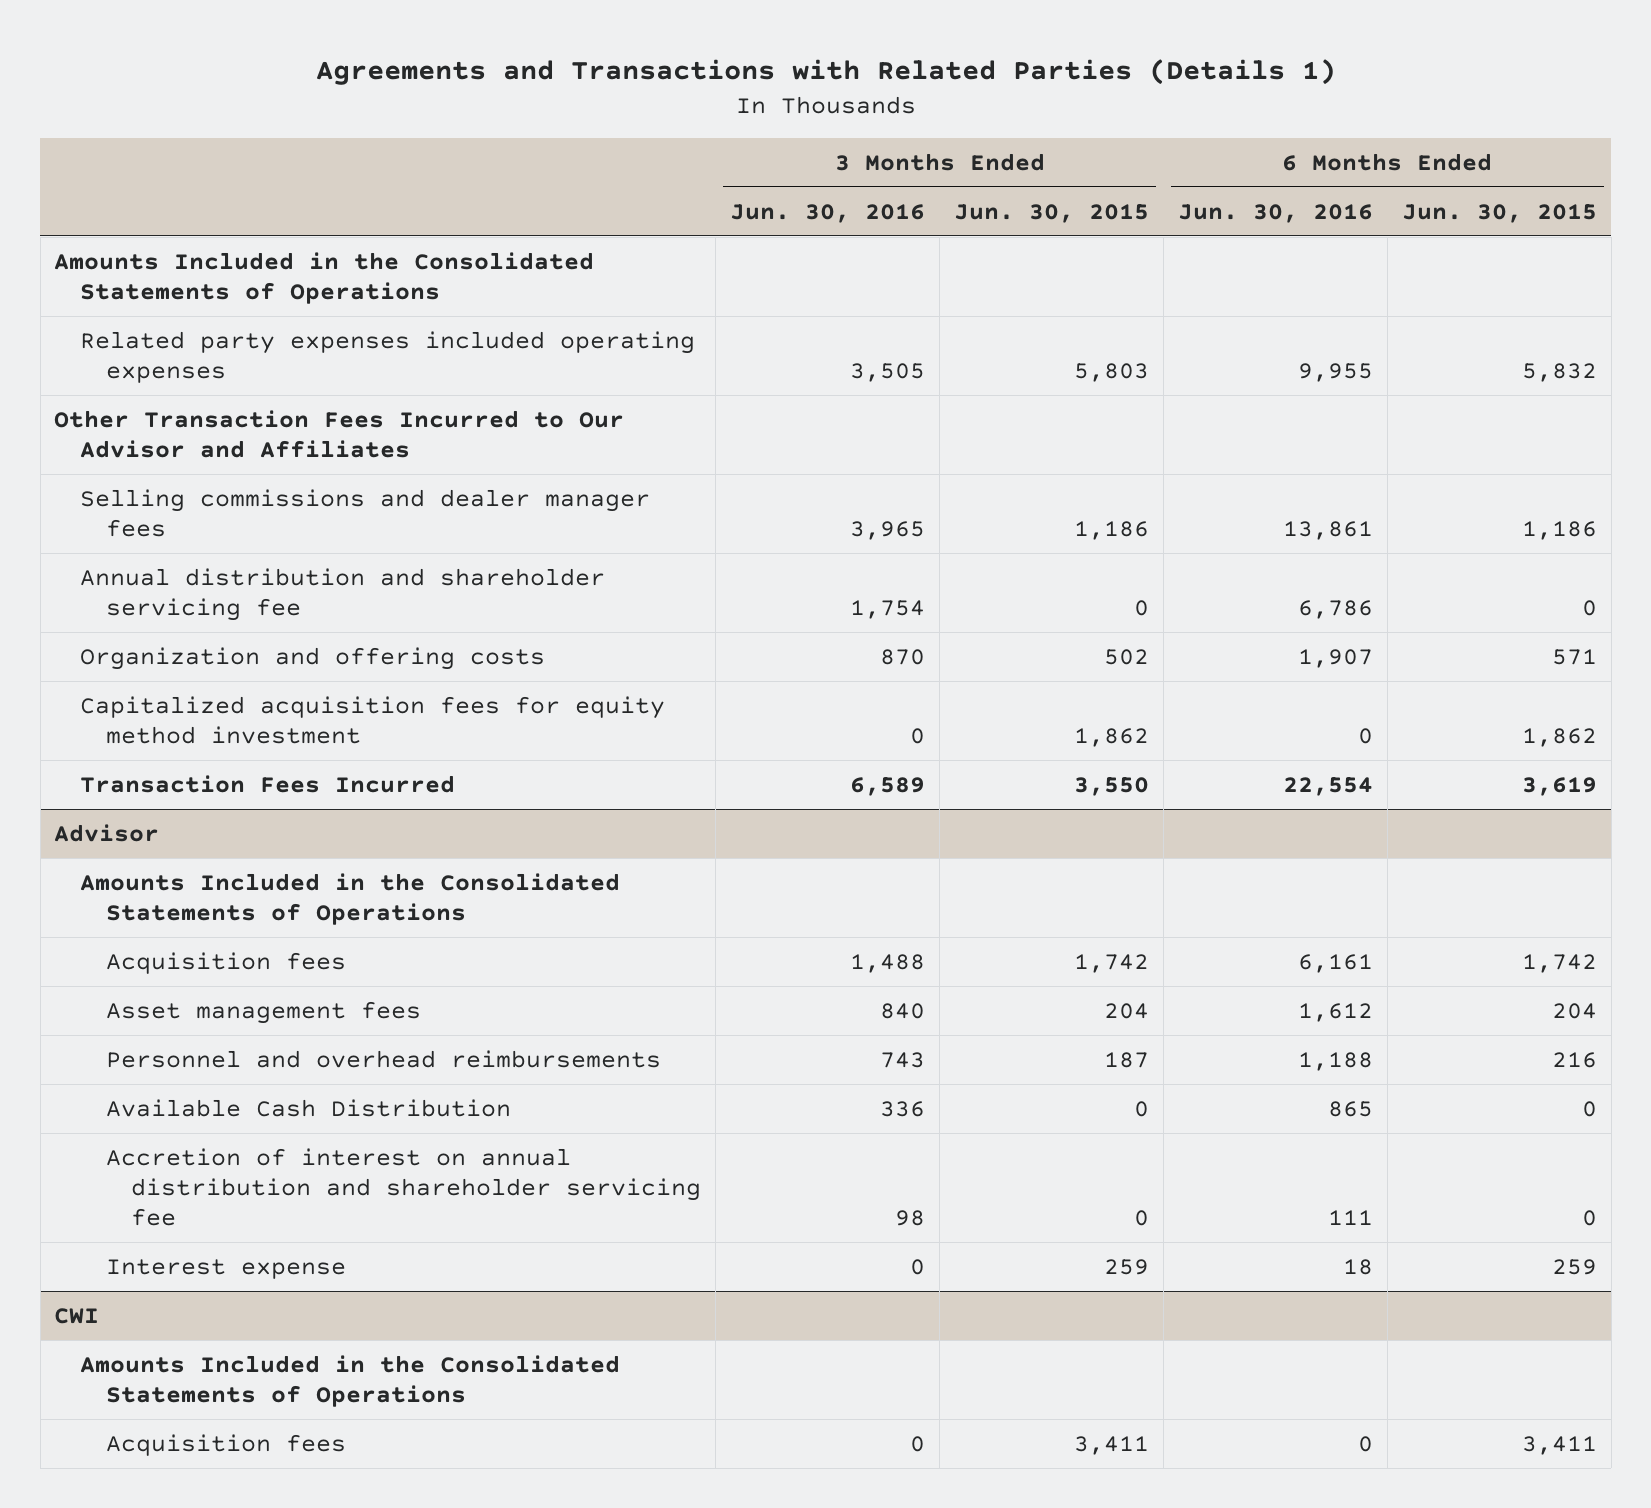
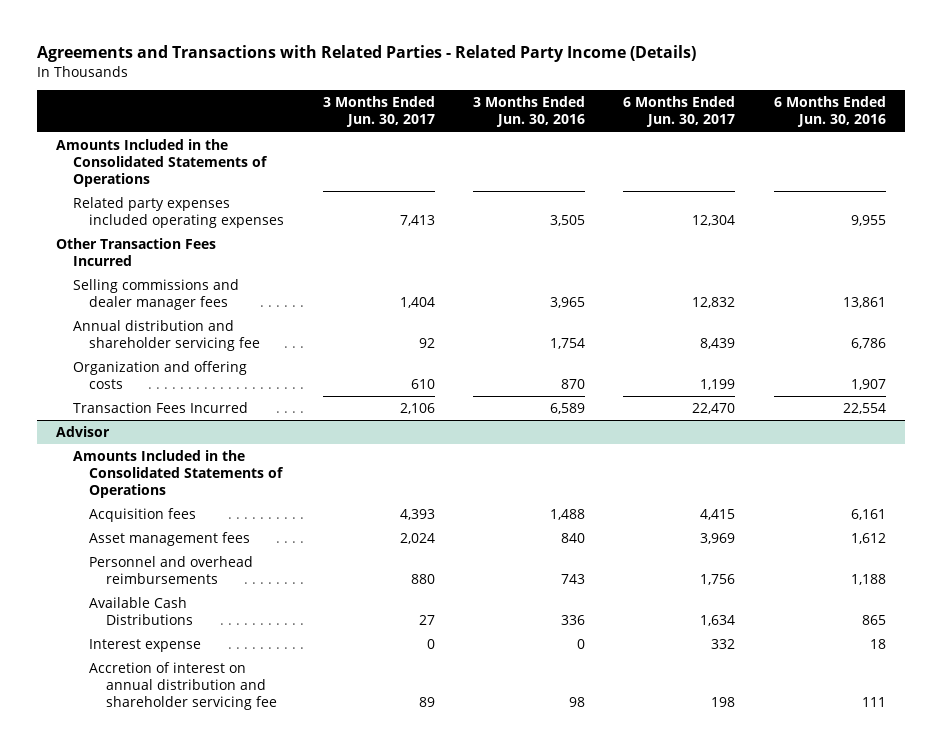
[315,58,1336,85] Agreements and Transactions with Related Parties (Details 1) -> [36,45,696,63] Agreements and Transactions with Related Parties - Related Party Income (Details)
[954,203,1150,223] Jun. 30, 2015 -> none
[1401,203,1597,223] Jun. 30, 2015 -> none
none -> [322,96,435,128] 3 Months Ended Jun. 30, 2017
none -> [623,96,736,128] 6 Months Ended Jun. 30, 2017
[54,409,625,458] Other Transaction Fees Incurred to Our Advisor and Affiliates -> [56,237,217,267] Other Transaction Fees Incurred
[80,695,666,744] Capitalized acquisition fees for equity method investment -> none
[105,1098,511,1117] Available Cash Distribution -> [89,596,194,626] Available Cash Distributions
[54,1307,100,1324] CWI -> none
[80,1354,621,1407] Amounts Included in the Consolidated Statements of Operations -> none
[105,1433,346,1456] Acquisition fees -> none
[105,1147,702,1227] Accretion of interest on annual distribution and shareholder servicing fee -> [89,661,278,711] Accretion of interest on annual distribution and shareholder servicing fee

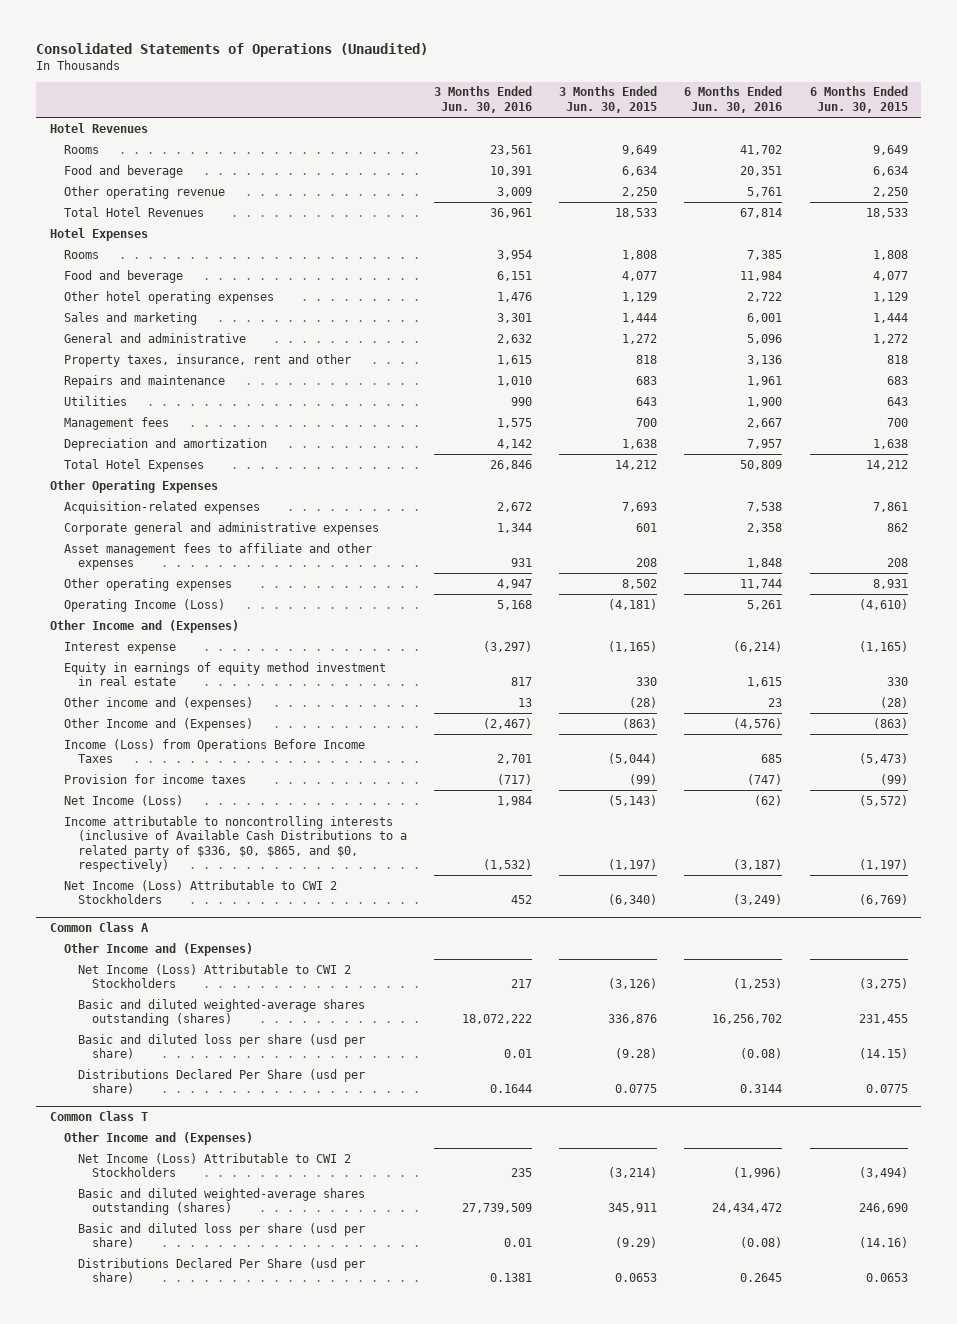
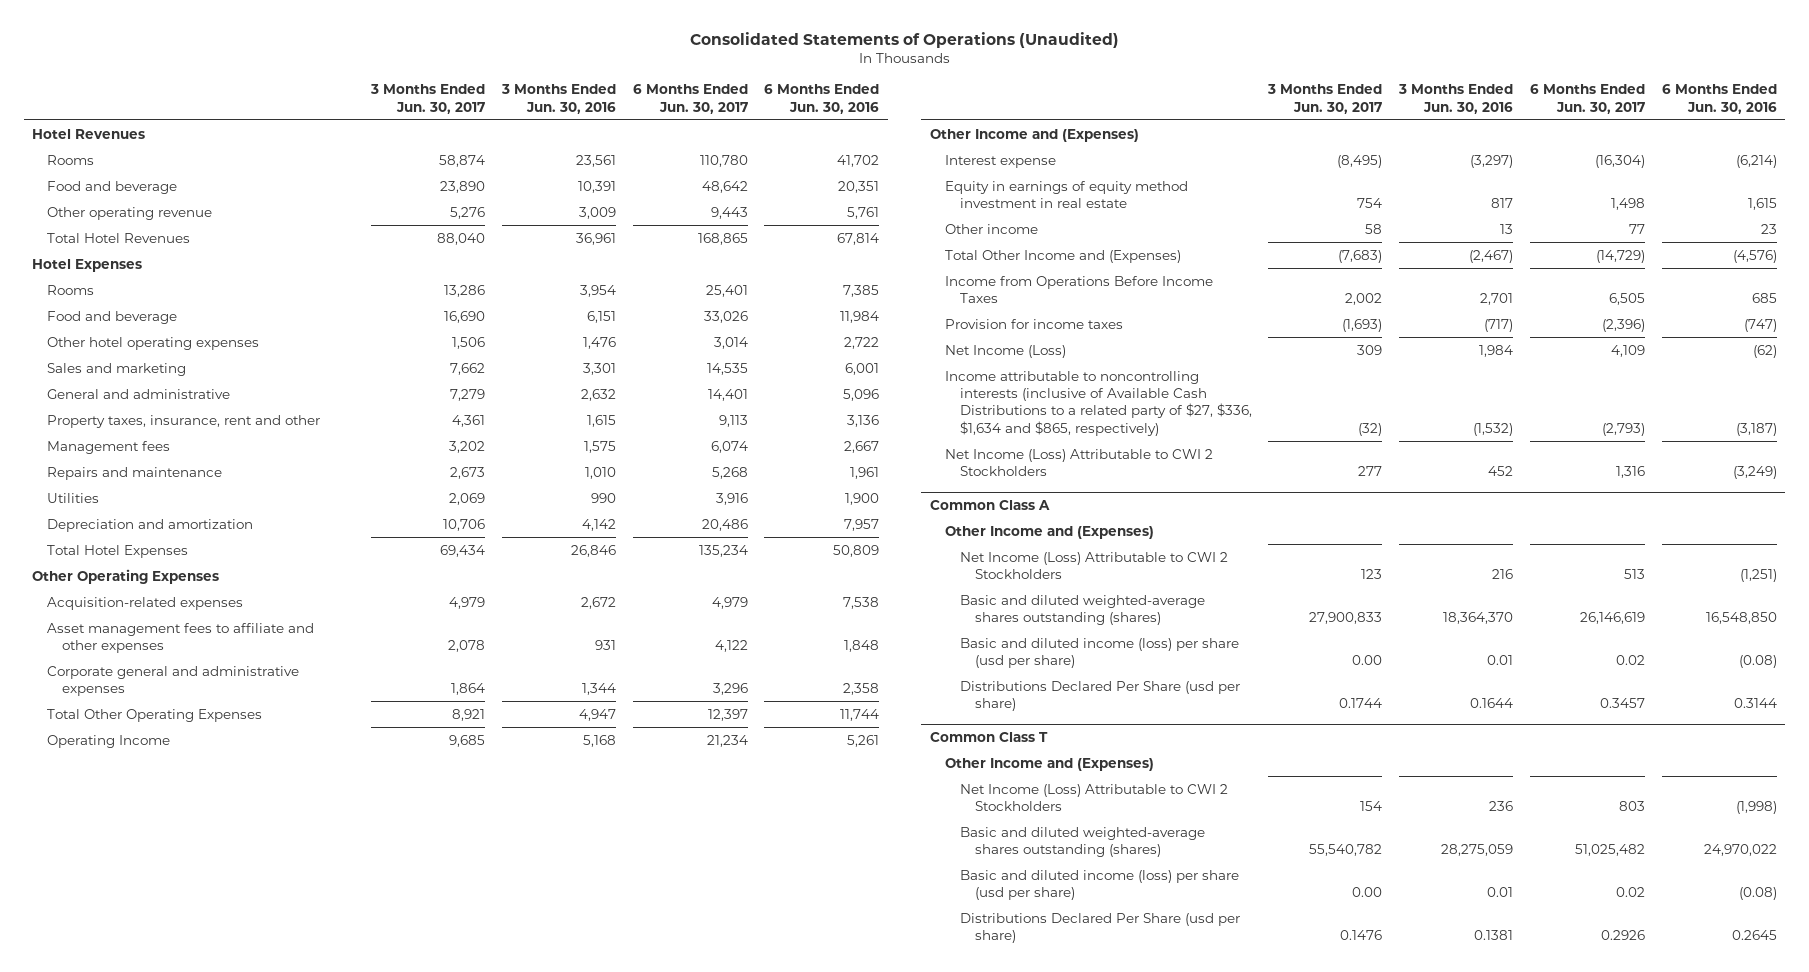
[559,86,658,114] 3 Months Ended Jun. 30, 2015 -> none
[809,86,908,114] 6 Months Ended Jun. 30, 2015 -> none
none -> [370,84,486,114] 3 Months Ended Jun. 30, 2017
none -> [632,84,748,114] 6 Months Ended Jun. 30, 2017
[63,416,169,430] Management fees -> [47,440,171,454] Management fees
[63,521,379,535] Corporate general and administrative expenses -> [47,665,300,697] Corporate general and administrative expenses
[63,577,232,591] Other operating expenses -> [47,708,263,722] Total Other Operating Expenses
[63,598,225,612] Operating Income (Loss) -> [47,734,171,748] Operating Income
[63,696,253,710] Other income and (expenses) -> [944,223,1038,234] Other income
[63,717,253,731] Other Income and (Expenses) -> [944,249,1181,263] Total Other Income and (Expenses)
[63,738,365,764] Income (Loss) from Operations Before Income Taxes -> [944,275,1213,304] Income from Operations Before Income Taxes
[63,815,407,873] Income attributable to noncontrolling interests (inclusive of Available Cash Distributions to a related party of $336, $0, $865, and $0, respectively) -> [944,370,1252,436] Income attributable to noncontrolling interests (inclusive of Available Cash Distributions to a related party of $27, $336, $1,634 and $865, respectively)
[510,979,532,989] 217 -> [1492,569,1514,580] 216
[733,978,783,990] (1,253) -> [1739,569,1777,583] (1,251)
[461,1014,532,1025] 18,072,222 -> [1443,612,1514,625] 18,364,370
[712,1014,783,1025] 16,256,702 -> [1705,612,1777,625] 16,548,850
[77,1033,365,1060] Basic and diluted loss per share (usd per share) -> [959,637,1239,669] Basic and diluted income (loss) per share (usd per share)
[510,1168,532,1178] 235 -> [1489,801,1514,812] 236
[733,1167,783,1179] (1,996) -> [1735,801,1777,815] (1,998)
[461,1203,532,1214] 27,739,509 -> [1441,844,1514,857] 28,275,059
[712,1203,783,1214] 24,434,472 -> [1703,844,1777,857] 24,970,022
[77,1222,365,1249] Basic and diluted loss per share (usd per share) -> [959,869,1239,901] Basic and diluted income (loss) per share (usd per share)

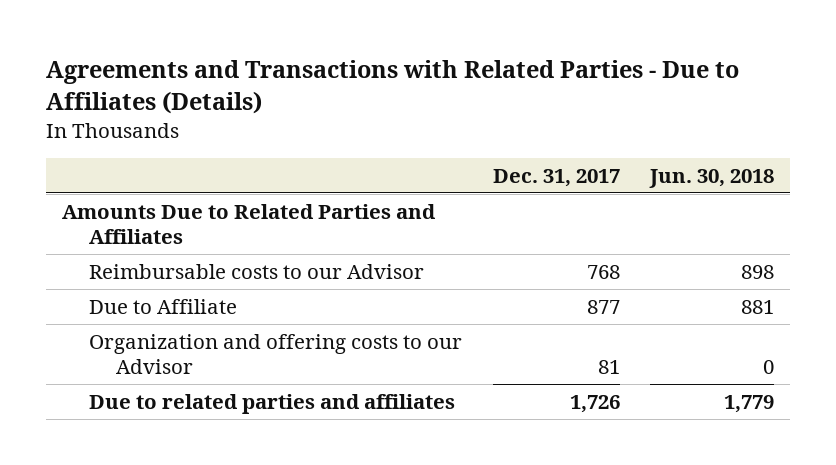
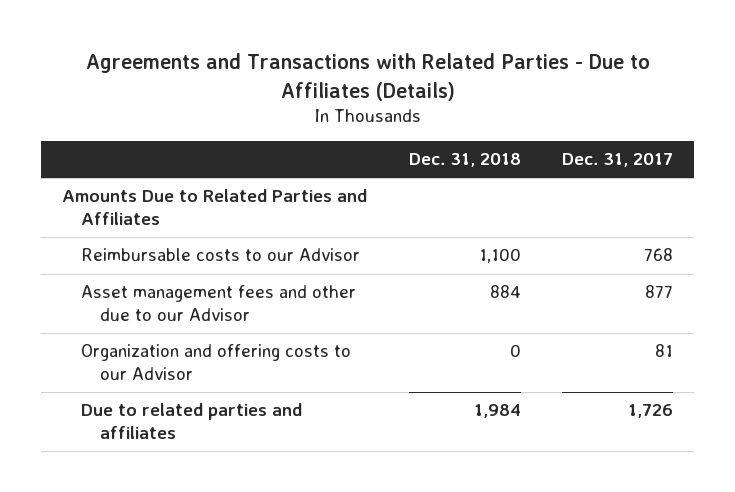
[649,168,775,188] Jun. 30, 2018 -> none
none -> [408,153,521,168] Dec. 31, 2018
[89,298,238,314] Due to Affiliate -> [80,285,356,322] Asset management fees and other due to our Advisor

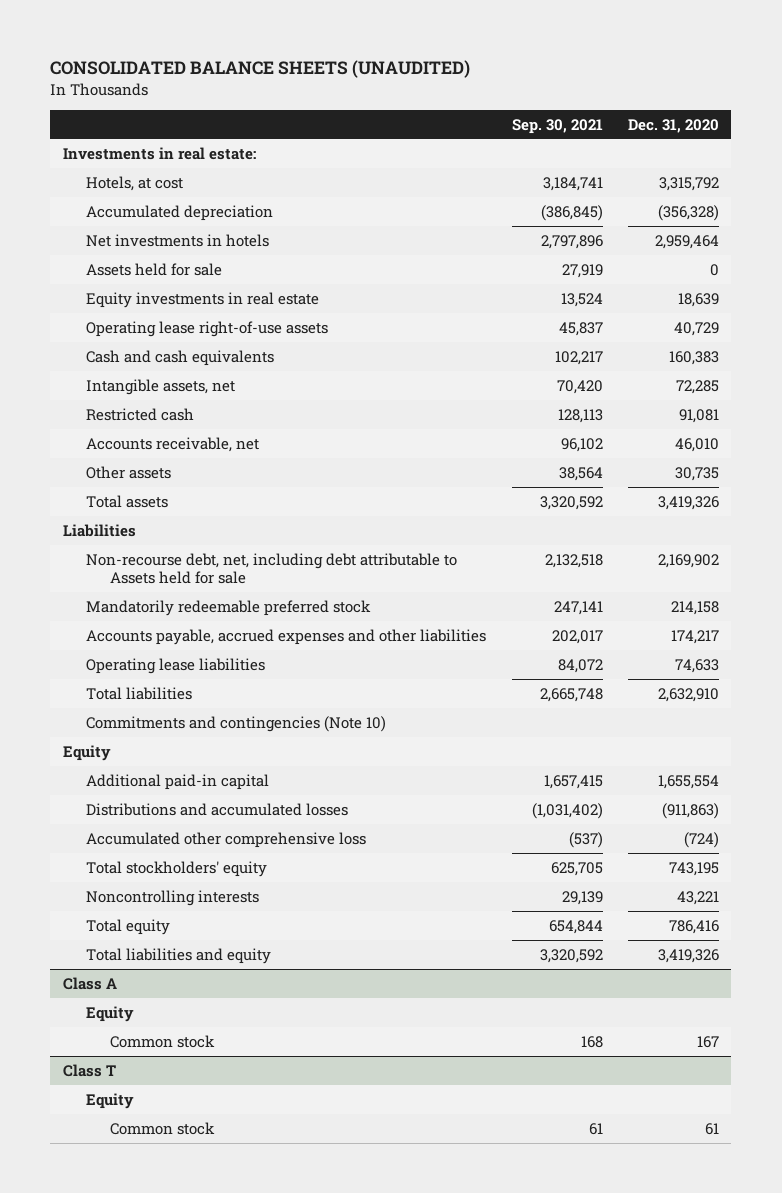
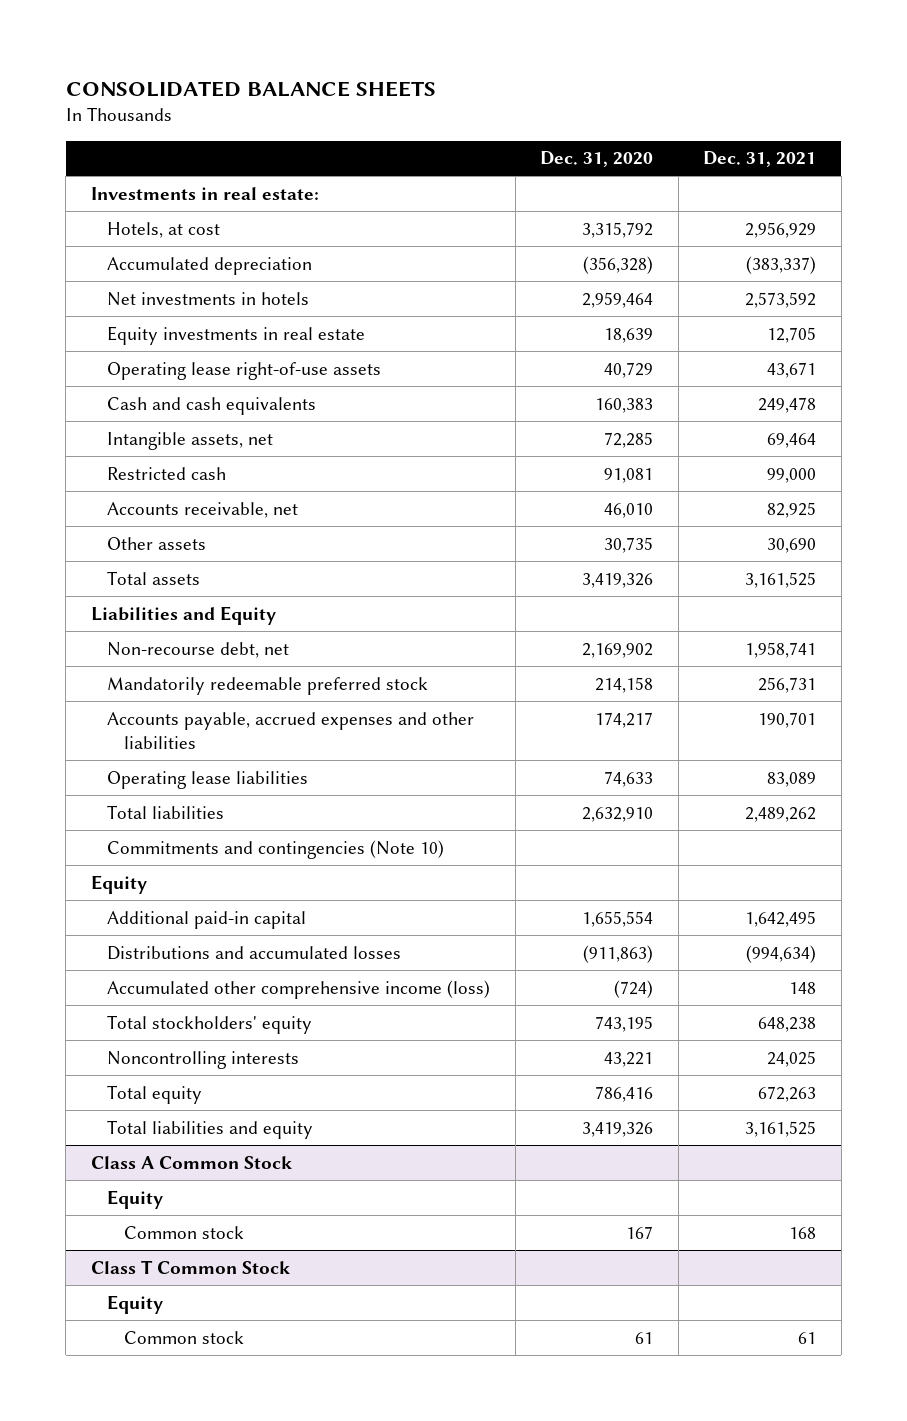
[50,59,471,78] CONSOLIDATED BALANCE SHEETS (UNAUDITED) -> [65,80,436,97] CONSOLIDATED BALANCE SHEETS
[511,118,603,134] Sep. 30, 2021 -> none
none -> [703,151,817,168] Dec. 31, 2021
[86,262,223,276] Assets held for sale -> none
[62,523,136,537] Liabilities -> none
none -> [90,605,276,625] Liabilities and Equity
[86,552,458,585] Non-recourse debt, net, including debt attributable to Assets held for sale -> [107,641,290,658] Non-recourse debt, net
[86,831,367,848] Accumulated other comprehensive loss -> [107,979,491,999] Accumulated other comprehensive income (loss)
[62,976,117,990] Class A -> [90,1155,292,1169] Class A Common Stock
[62,1063,116,1077] Class T -> [90,1259,290,1274] Class T Common Stock

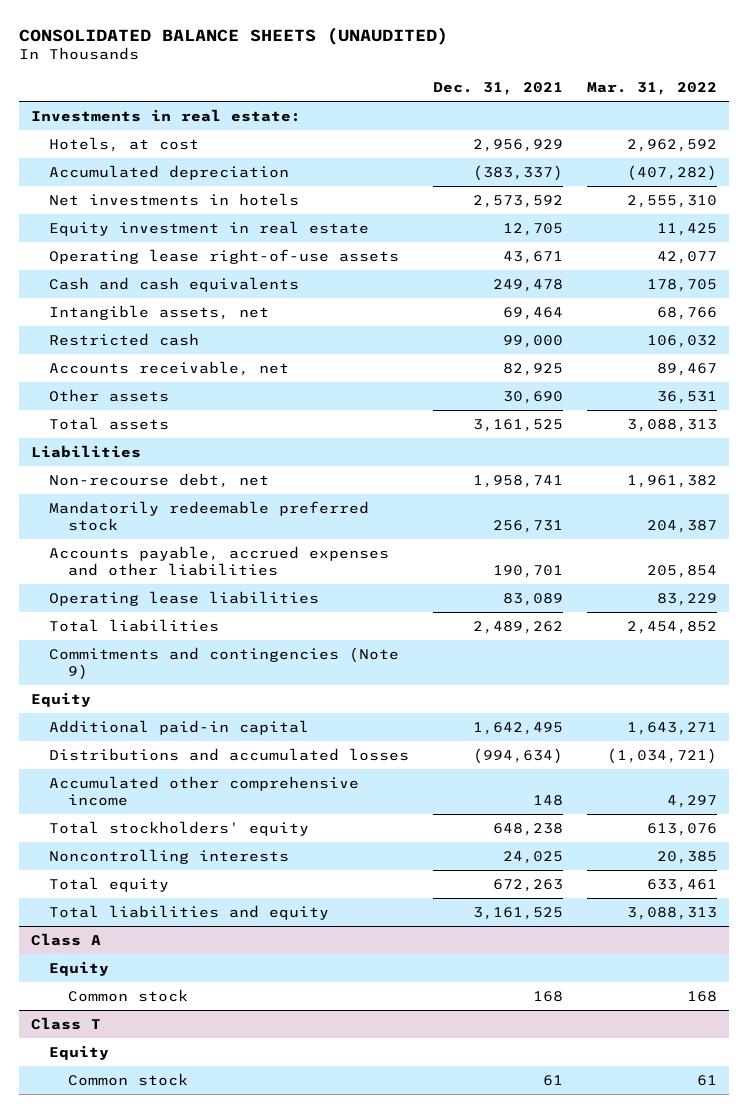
[65,80,436,97] CONSOLIDATED BALANCE SHEETS -> [18,26,448,45] CONSOLIDATED BALANCE SHEETS (UNAUDITED)
[540,151,654,168] Dec. 31, 2020 -> none
none -> [587,82,718,96] Mar. 31, 2022
[107,325,366,345] Equity investments in real estate -> [49,220,370,236] Equity investment in real estate
[90,605,276,625] Liabilities and Equity -> none
none -> [30,444,141,458] Liabilities
[107,839,445,859] Commitments and contingencies (Note 10) -> [49,646,400,681] Commitments and contingencies (Note 9)
[107,979,491,999] Accumulated other comprehensive income (loss) -> [49,775,360,807] Accumulated other comprehensive income
[90,1155,292,1169] Class A Common Stock -> [30,932,101,946] Class A
[90,1259,290,1274] Class T Common Stock -> [30,1016,101,1030] Class T

